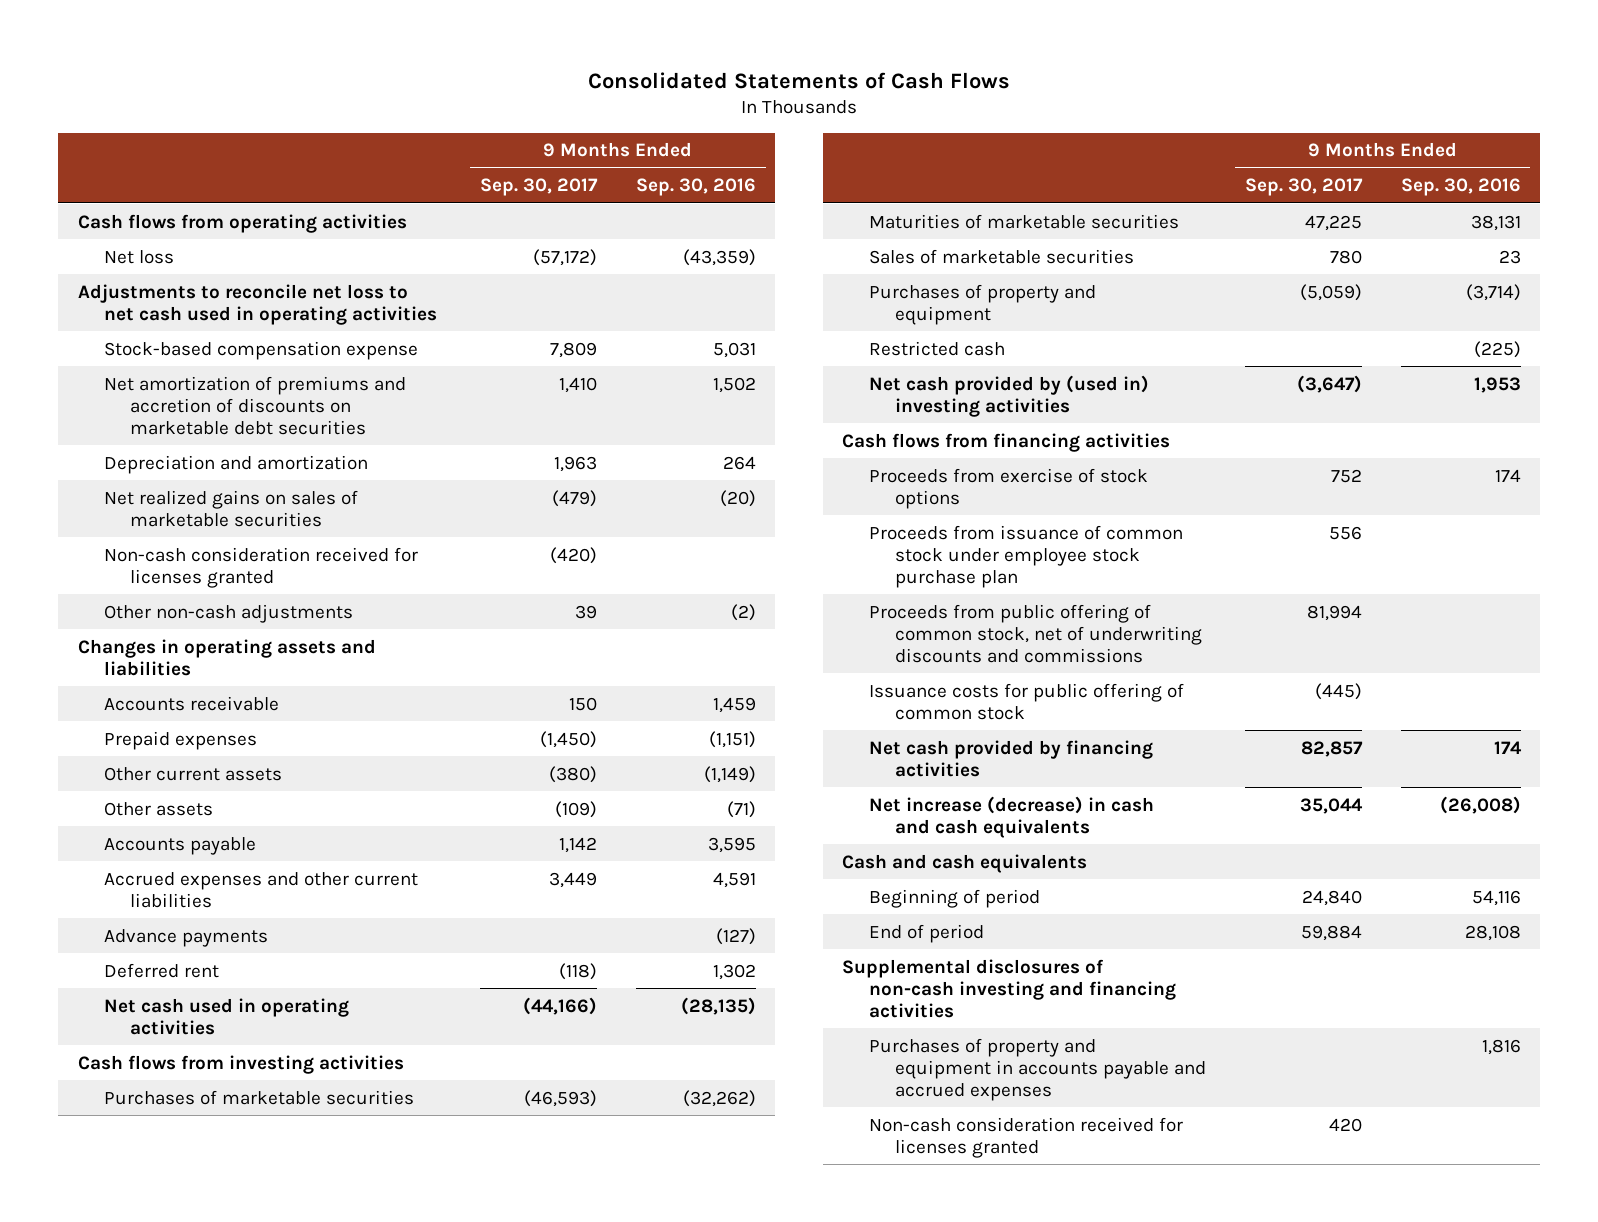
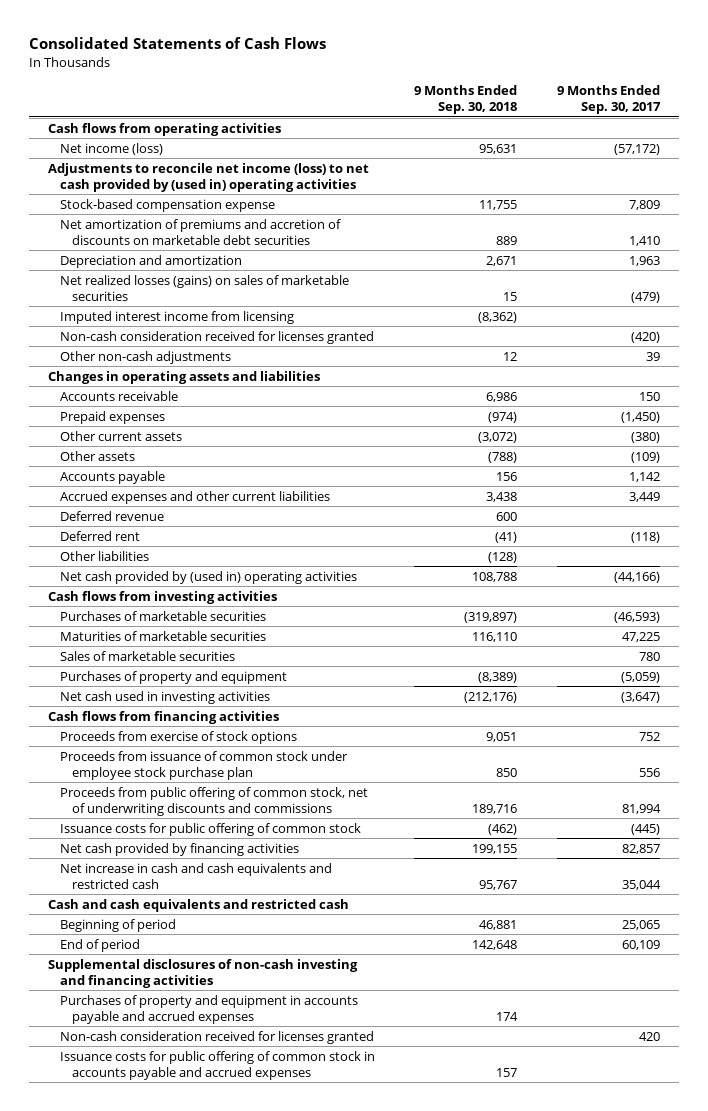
[635,178,756,197] Sep. 30, 2016 -> none
none -> [414,85,518,115] 9 Months Ended Sep. 30, 2018
[103,249,174,264] Net loss -> [60,142,164,155] Net income (loss)
[77,283,437,325] Adjustments to reconcile net loss to net cash used in operating activities -> [48,162,370,192] Adjustments to reconcile net income (loss) to net cash provided by (used in) operating activities
[103,489,358,527] Net realized gains on sales of marketable securities -> [60,274,350,301] Net realized losses (gains) on sales of marketable securities
none -> [60,310,295,324] Imputed interest income from licensing
[103,928,268,947] Advance payments -> none
none -> [60,510,165,521] Deferred revenue
none -> [60,550,150,561] Other liabilities
[103,997,349,1035] Net cash used in operating activities -> [60,570,358,584] Net cash provided by (used in) operating activities
[868,340,1005,356] Restricted cash -> none
[868,374,1149,417] Net cash provided by (used in) investing activities -> [60,690,271,704] Net cash used in investing activities
[868,795,1154,838] Net increase (decrease) in cash and cash equivalents -> [60,862,333,889] Net increase in cash and cash equivalents and restricted cash
[842,853,1088,873] Cash and cash equivalents -> [48,898,350,912] Cash and cash equivalents and restricted cash
[1301,889,1362,906] 24,840 -> [621,919,660,930] 25,065
[1300,924,1362,941] 59,884 -> [621,939,660,950] 60,109
none -> [60,1050,376,1080] Issuance costs for public offering of common stock in accounts payable and accrued expenses

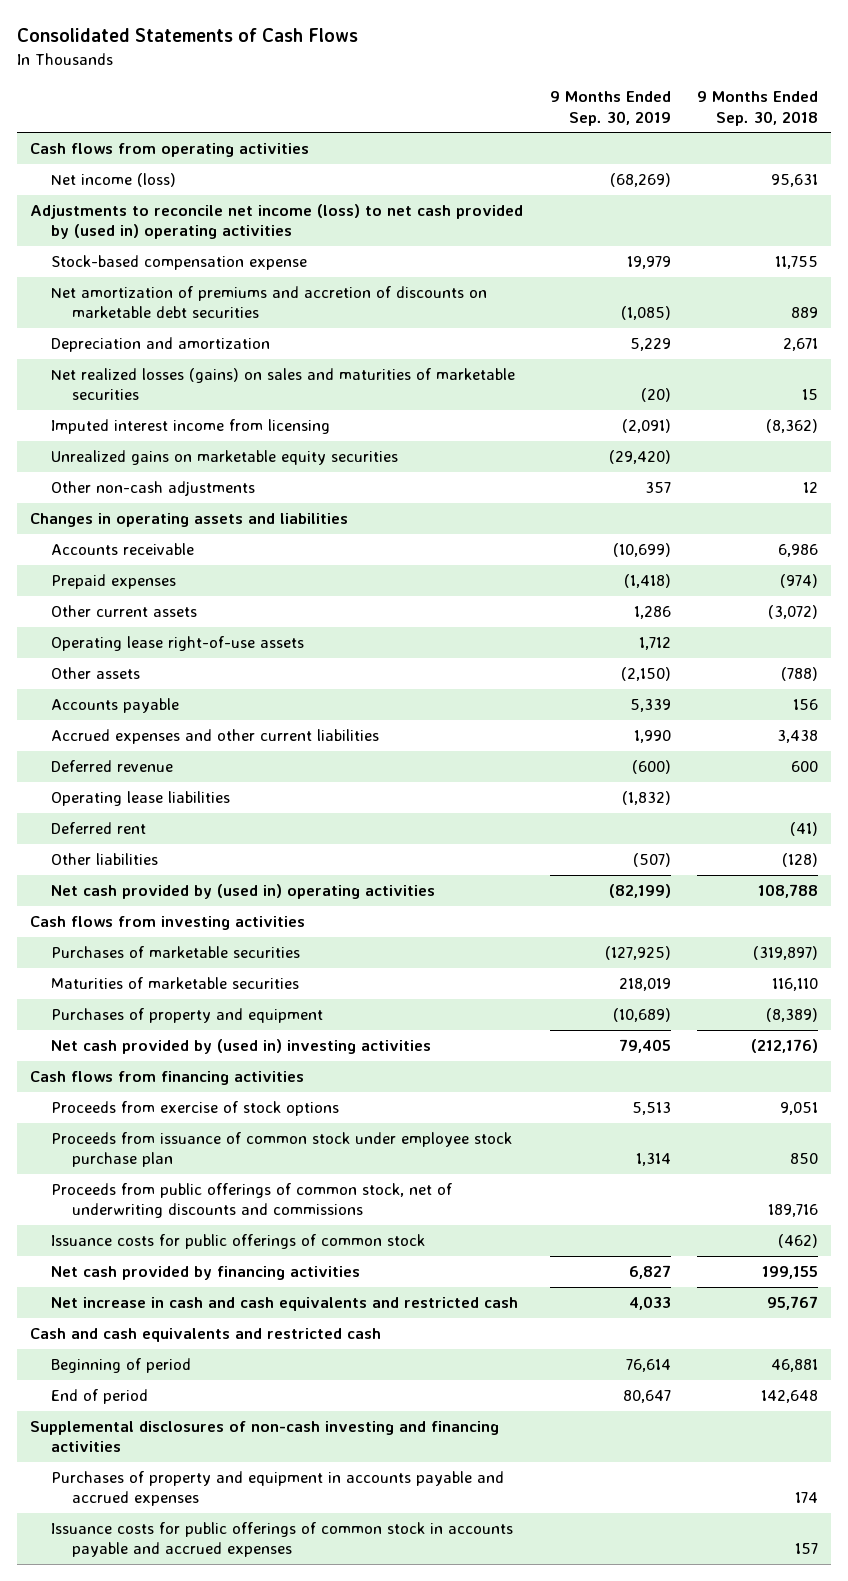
[556,85,661,115] 9 Months Ended Sep. 30, 2017 -> none
none -> [549,91,671,126] 9 Months Ended Sep. 30, 2019
[60,274,350,301] Net realized losses (gains) on sales of marketable securities -> [50,367,515,401] Net realized losses (gains) on sales and maturities of marketable securities
[60,330,375,344] Non-cash consideration received for licenses granted -> none
none -> [50,449,398,465] Unrealized gains on marketable equity securities
none -> [50,635,304,651] Operating lease right-of-use assets
none -> [50,790,230,806] Operating lease liabilities
[60,650,236,661] Sales of marketable securities -> none
[60,690,271,704] Net cash used in investing activities -> [50,1038,431,1054] Net cash provided by (used in) investing activities
[60,786,369,816] Proceeds from public offering of common stock, net of underwriting discounts and commissions -> [50,1182,452,1219] Proceeds from public offerings of common stock, net of underwriting discounts and commissions
[60,822,362,836] Issuance costs for public offering of common stock -> [50,1233,425,1249] Issuance costs for public offerings of common stock
[60,1030,375,1044] Non-cash consideration received for licenses granted -> none
[60,1050,376,1080] Issuance costs for public offering of common stock in accounts payable and accrued expenses -> [50,1521,513,1558] Issuance costs for public offerings of common stock in accounts payable and accrued expenses

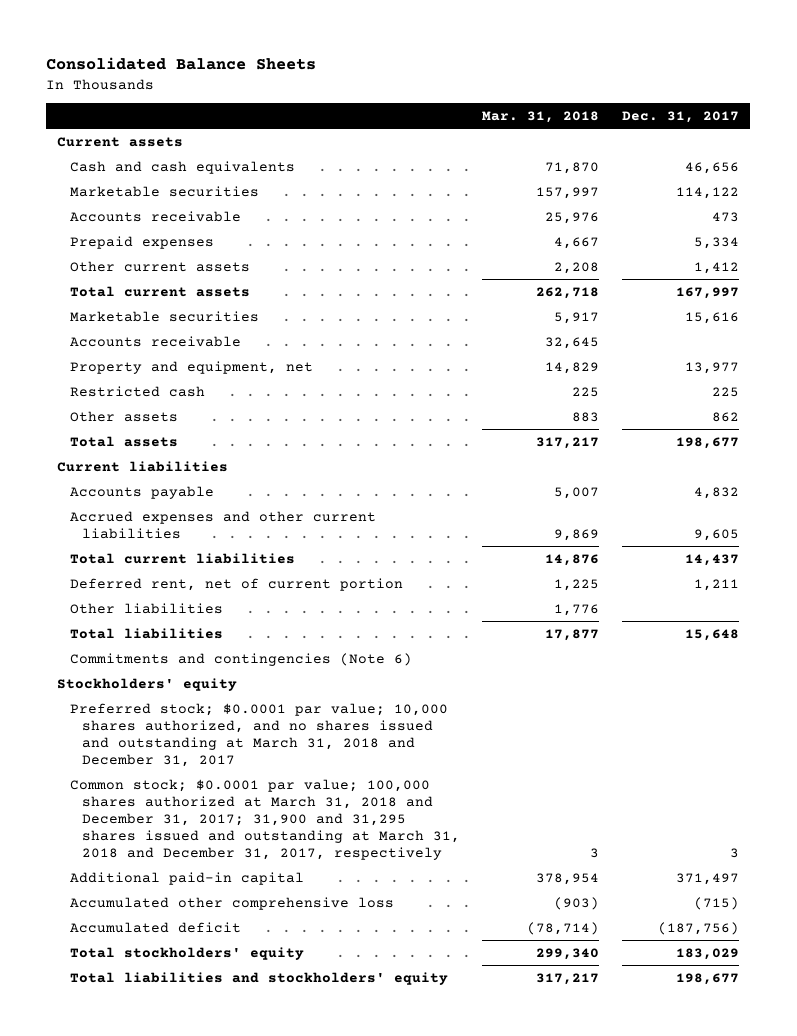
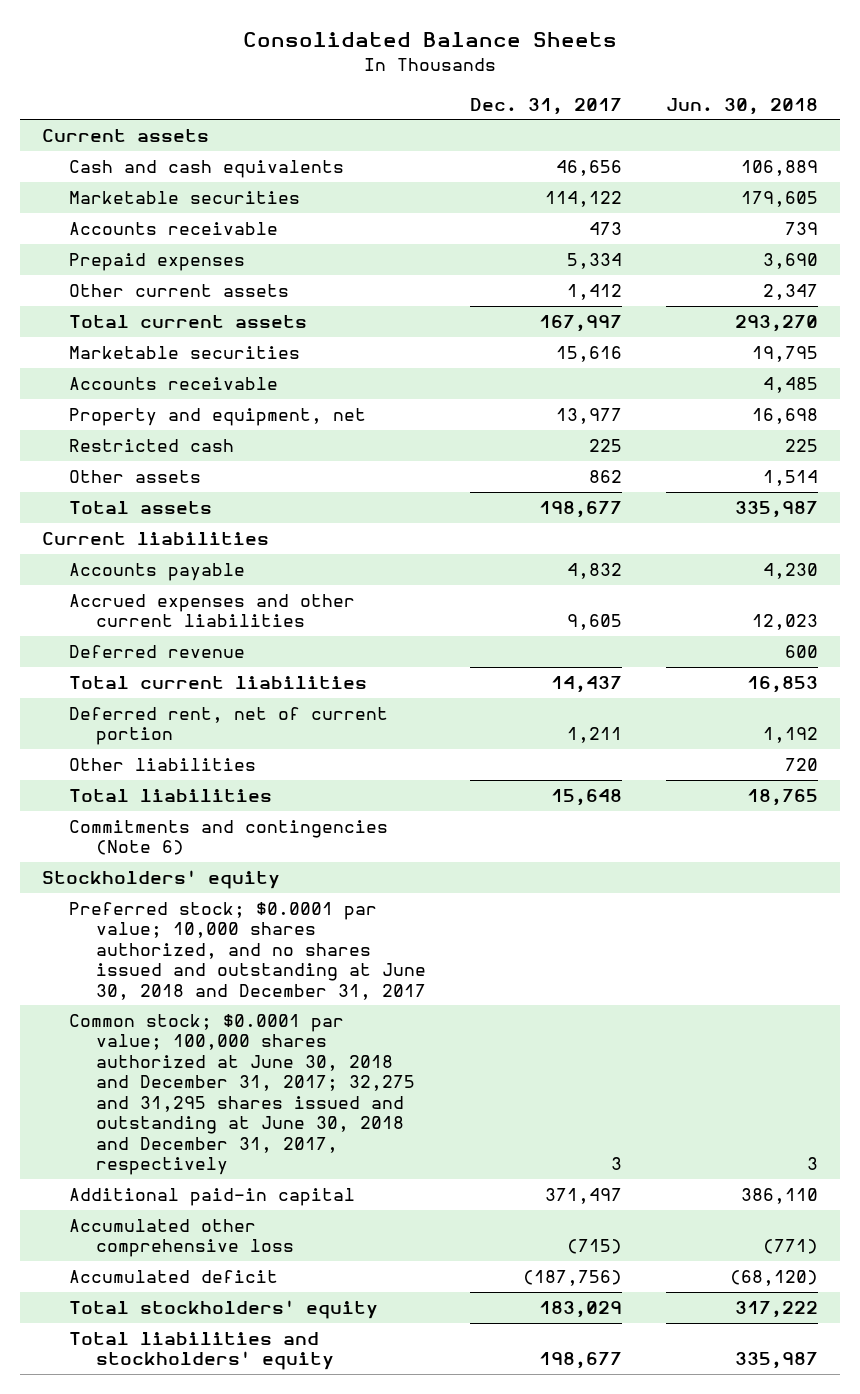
[482,111,600,124] Mar. 31, 2018 -> none
none -> [666,97,819,115] Jun. 30, 2018
none -> [69,645,246,659] Deferred revenue
[69,702,448,767] Preferred stock; $0.0001 par value; 10,000 shares authorized, and no shares issued and outstanding at March 31, 2018 and December 31, 2017 -> [69,902,427,1000] Preferred stock; $0.0001 par value; 10,000 shares authorized, and no shares issued and outstanding at June 30, 2018 and December 31, 2017
[69,778,460,860] Common stock; $0.0001 par value; 100,000 shares authorized at March 31, 2018 and December 31, 2017; 31,900 and 31,295 shares issued and outstanding at March 31, 2018 and December 31, 2017, respectively -> [69,1014,416,1176] Common stock; $0.0001 par value; 100,000 shares authorized at June 30, 2018 and December 31, 2017; 32,275 and 31,295 shares issued and outstanding at June 30, 2018 and December 31, 2017, respectively

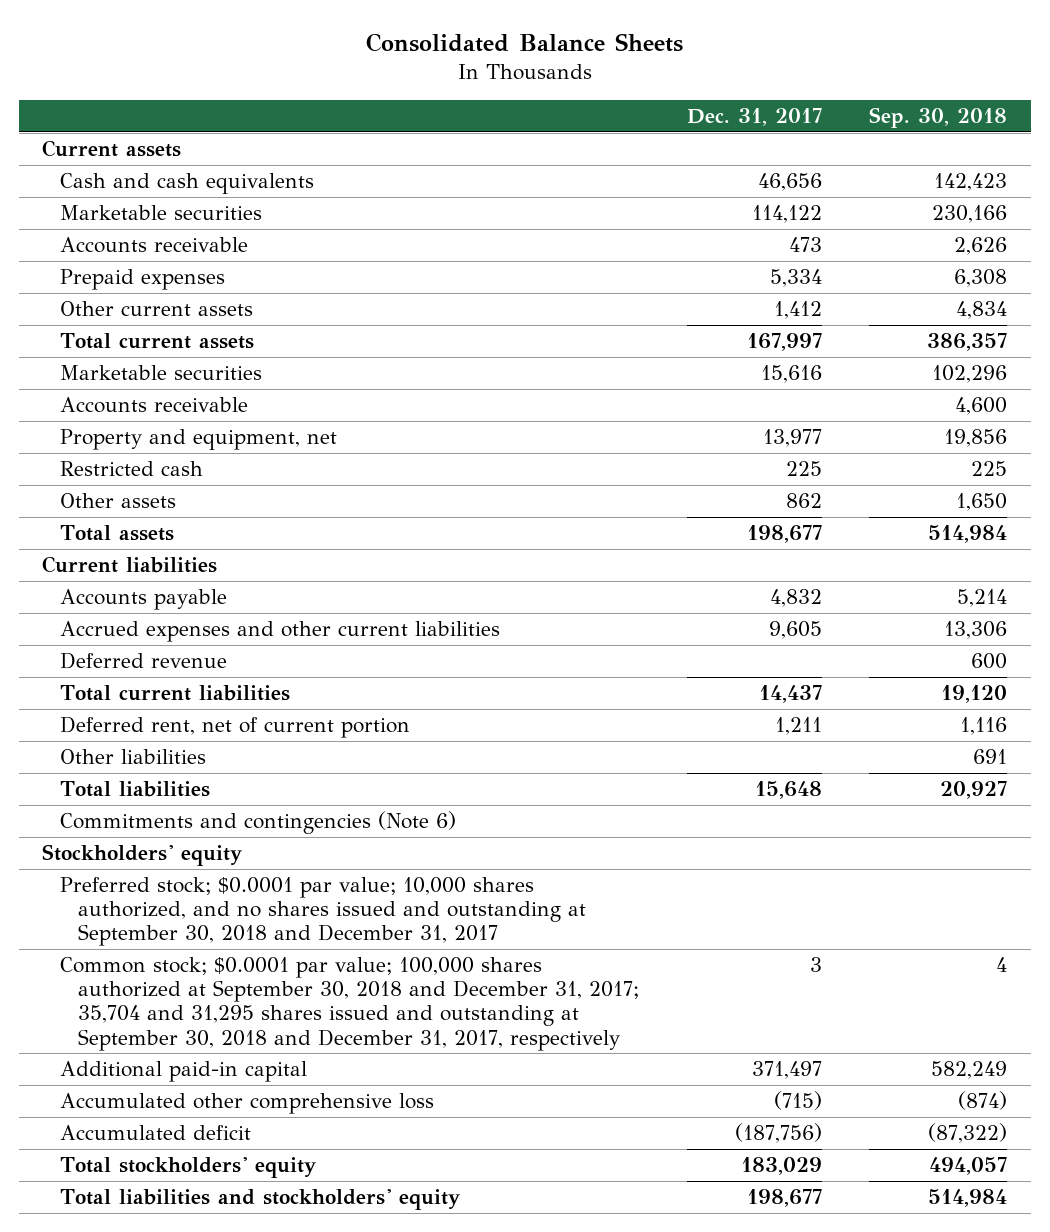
[666,97,819,115] Jun. 30, 2018 -> none
none -> [869,106,1008,128] Sep. 30, 2018
[69,902,427,1000] Preferred stock; $0.0001 par value; 10,000 shares authorized, and no shares issued and outstanding at June 30, 2018 and December 31, 2017 -> [60,877,587,947] Preferred stock; $0.0001 par value; 10,000 shares authorized, and no shares issued and outstanding at September 30, 2018 and December 31, 2017
[69,1014,416,1176] Common stock; $0.0001 par value; 100,000 shares authorized at June 30, 2018 and December 31, 2017; 32,275 and 31,295 shares issued and outstanding at June 30, 2018 and December 31, 2017, respectively -> [60,957,640,1051] Common stock; $0.0001 par value; 100,000 shares authorized at September 30, 2018 and December 31, 2017; 35,704 and 31,295 shares issued and outstanding at September 30, 2018 and December 31, 2017, respectively

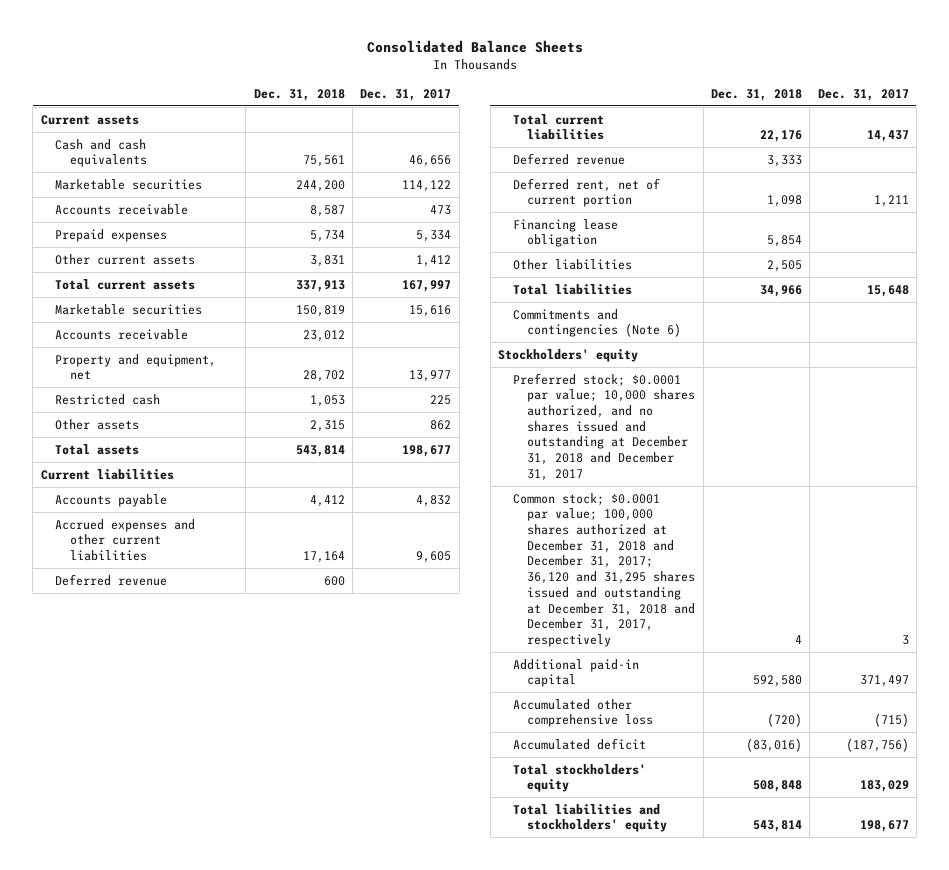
[869,106,1008,128] Sep. 30, 2018 -> none
none -> [253,88,345,101] Dec. 31, 2018
none -> [512,152,625,165] Deferred revenue
none -> [512,218,618,248] Financing lease obligation
[60,877,587,947] Preferred stock; $0.0001 par value; 10,000 shares authorized, and no shares issued and outstanding at September 30, 2018 and December 31, 2017 -> [512,372,696,481] Preferred stock; $0.0001 par value; 10,000 shares authorized, and no shares issued and outstanding at December 31, 2018 and December 31, 2017
[60,957,640,1051] Common stock; $0.0001 par value; 100,000 shares authorized at September 30, 2018 and December 31, 2017; 35,704 and 31,295 shares issued and outstanding at September 30, 2018 and December 31, 2017, respectively -> [512,492,696,647] Common stock; $0.0001 par value; 100,000 shares authorized at December 31, 2018 and December 31, 2017; 36,120 and 31,295 shares issued and outstanding at December 31, 2018 and December 31, 2017, respectively

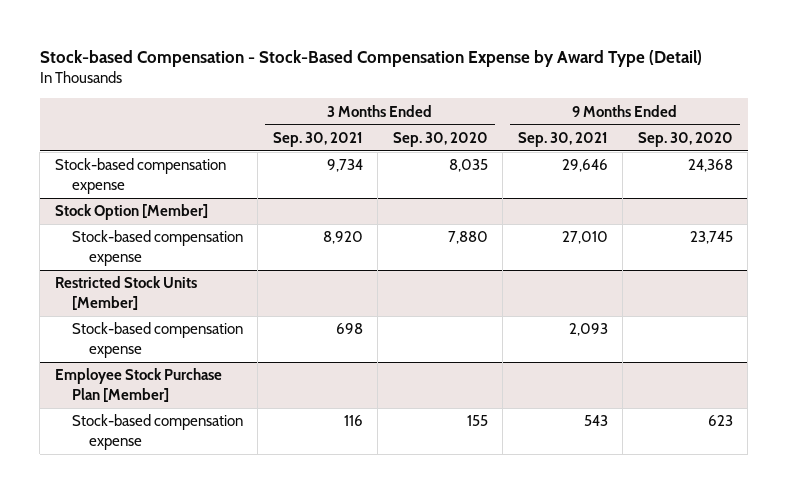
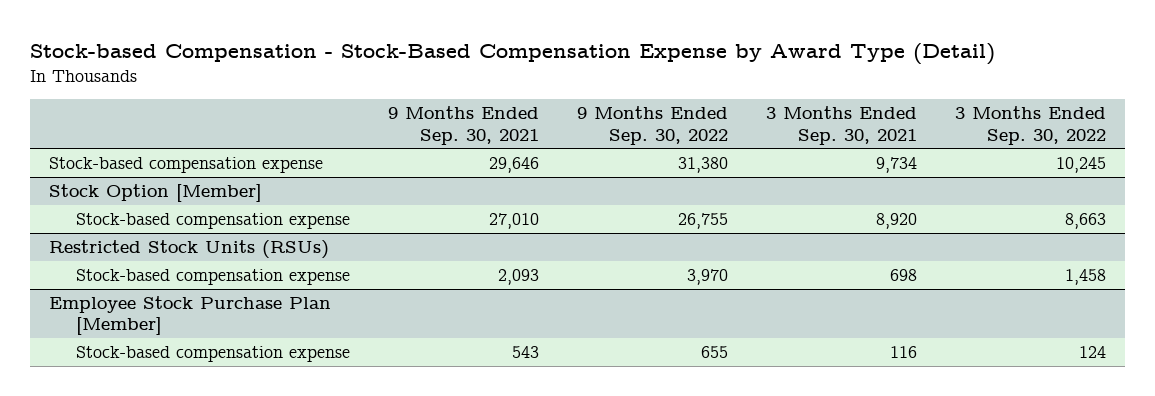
[392,131,488,147] Sep. 30, 2020 -> none
[637,131,733,147] Sep. 30, 2020 -> none
none -> [576,106,728,145] 9 Months Ended Sep. 30, 2022
none -> [954,106,1106,145] 3 Months Ended Sep. 30, 2022
[54,276,197,310] Restricted Stock Units [Member] -> [49,239,330,259] Restricted Stock Units (RSUs)

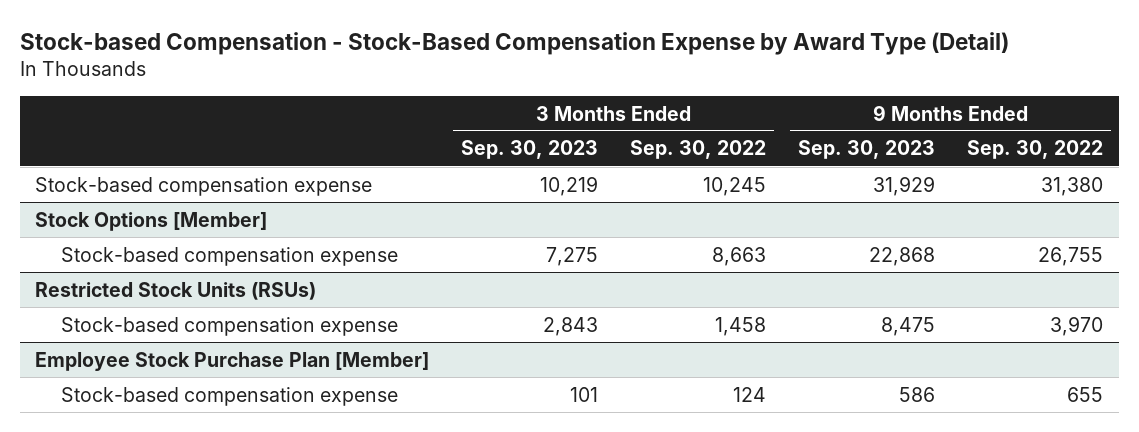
[387,106,539,145] 9 Months Ended Sep. 30, 2021 -> none
[765,106,917,145] 3 Months Ended Sep. 30, 2021 -> none
none -> [461,140,599,160] Sep. 30, 2023
none -> [798,140,936,160] Sep. 30, 2023
[49,183,263,202] Stock Option [Member] -> [35,211,268,231] Stock Options [Member]

